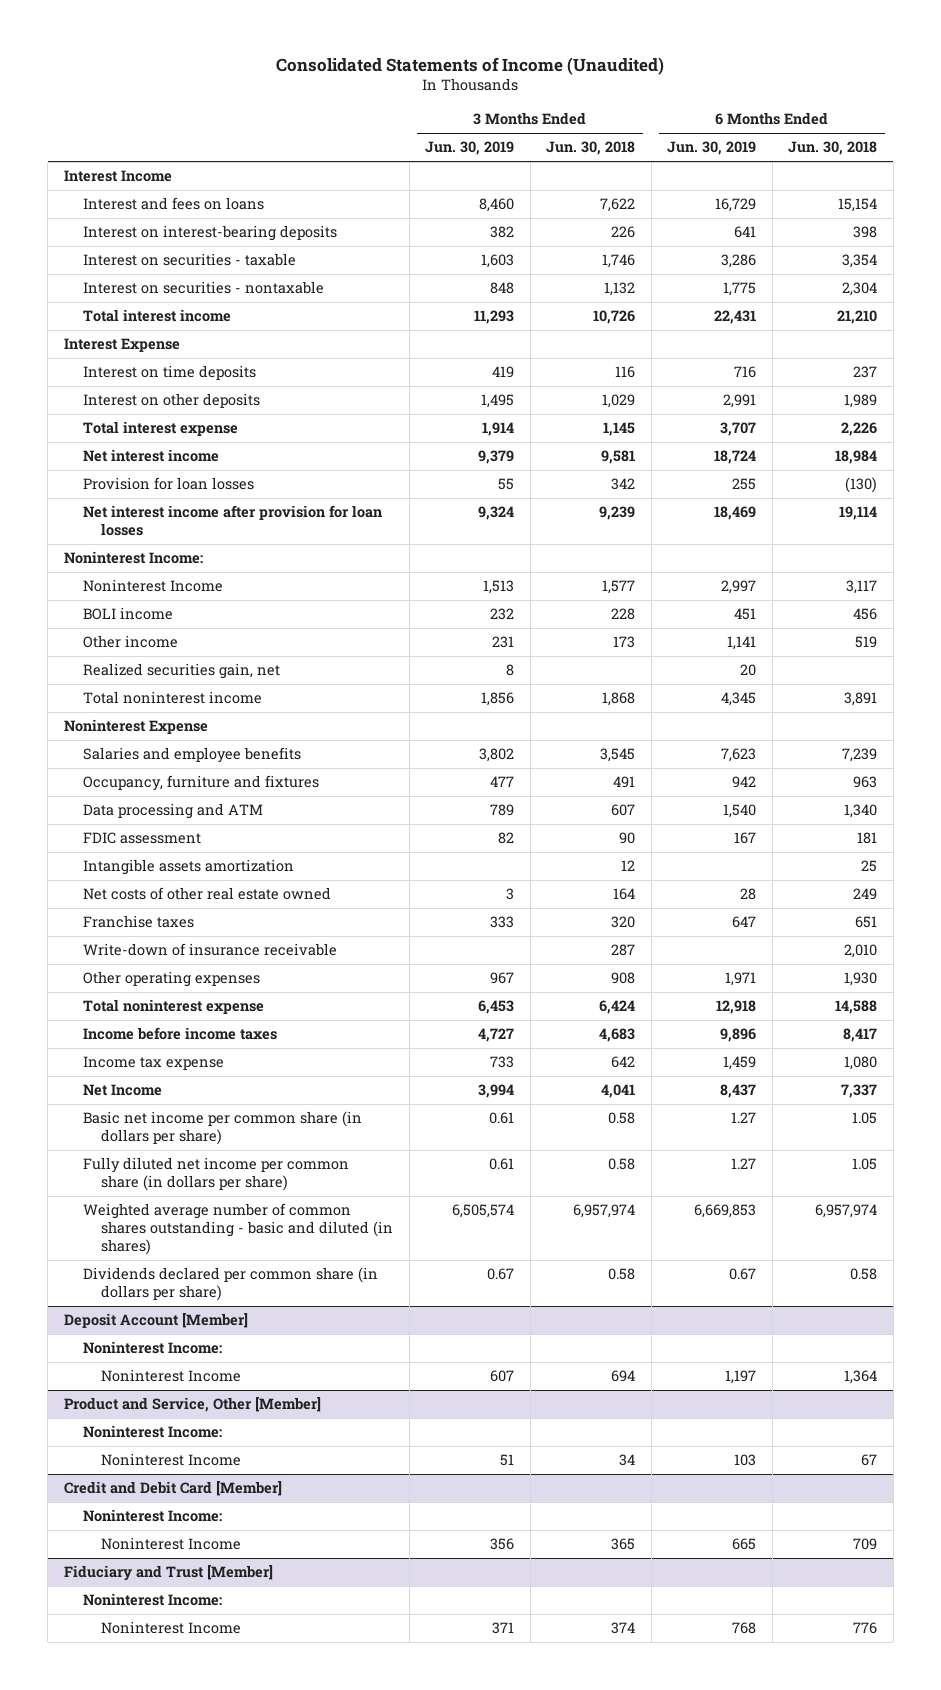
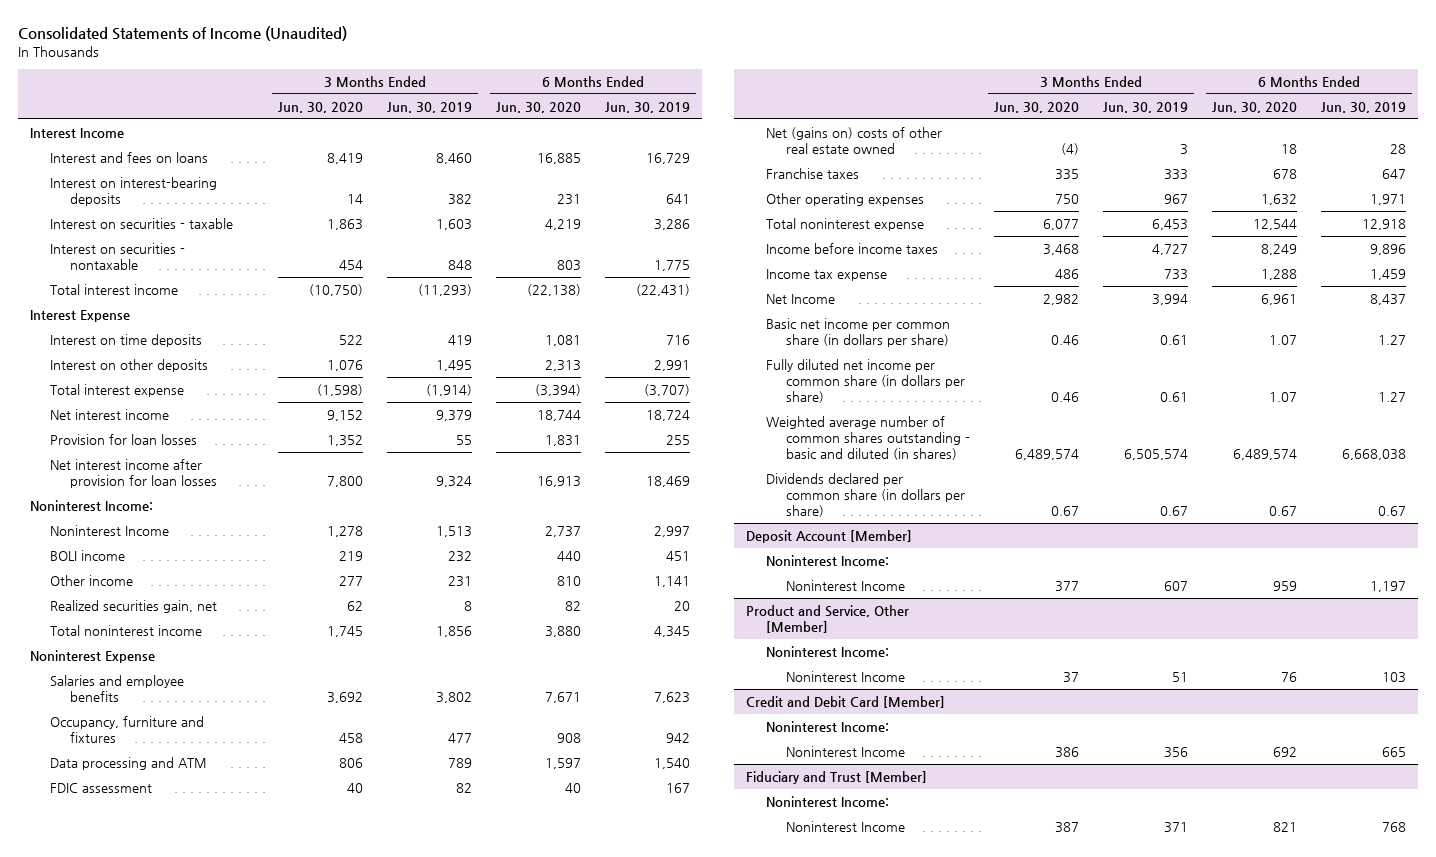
[546,141,636,156] Jun. 30, 2018 -> none
[788,141,878,156] Jun. 30, 2018 -> none
none -> [278,101,364,113] Jun. 30, 2020
none -> [495,101,581,113] Jun. 30, 2020
[474,310,515,325] 11,293 -> [417,284,472,297] (11,293)
[714,310,757,325] 22,431 -> [635,284,690,297] (22,431)
[482,422,515,437] 1,914 -> [425,384,472,397] (1,914)
[720,422,757,437] 3,707 -> [643,384,690,397] (3,707)
[82,859,294,876] Intangible assets amortization -> none
[82,887,331,901] Net costs of other real estate owned -> [766,127,943,155] Net (gains on) costs of other real estate owned
[82,943,337,957] Write-down of insurance receivable -> none
[694,1204,757,1219] 6,669,853 -> [1341,449,1406,461] 6,668,038

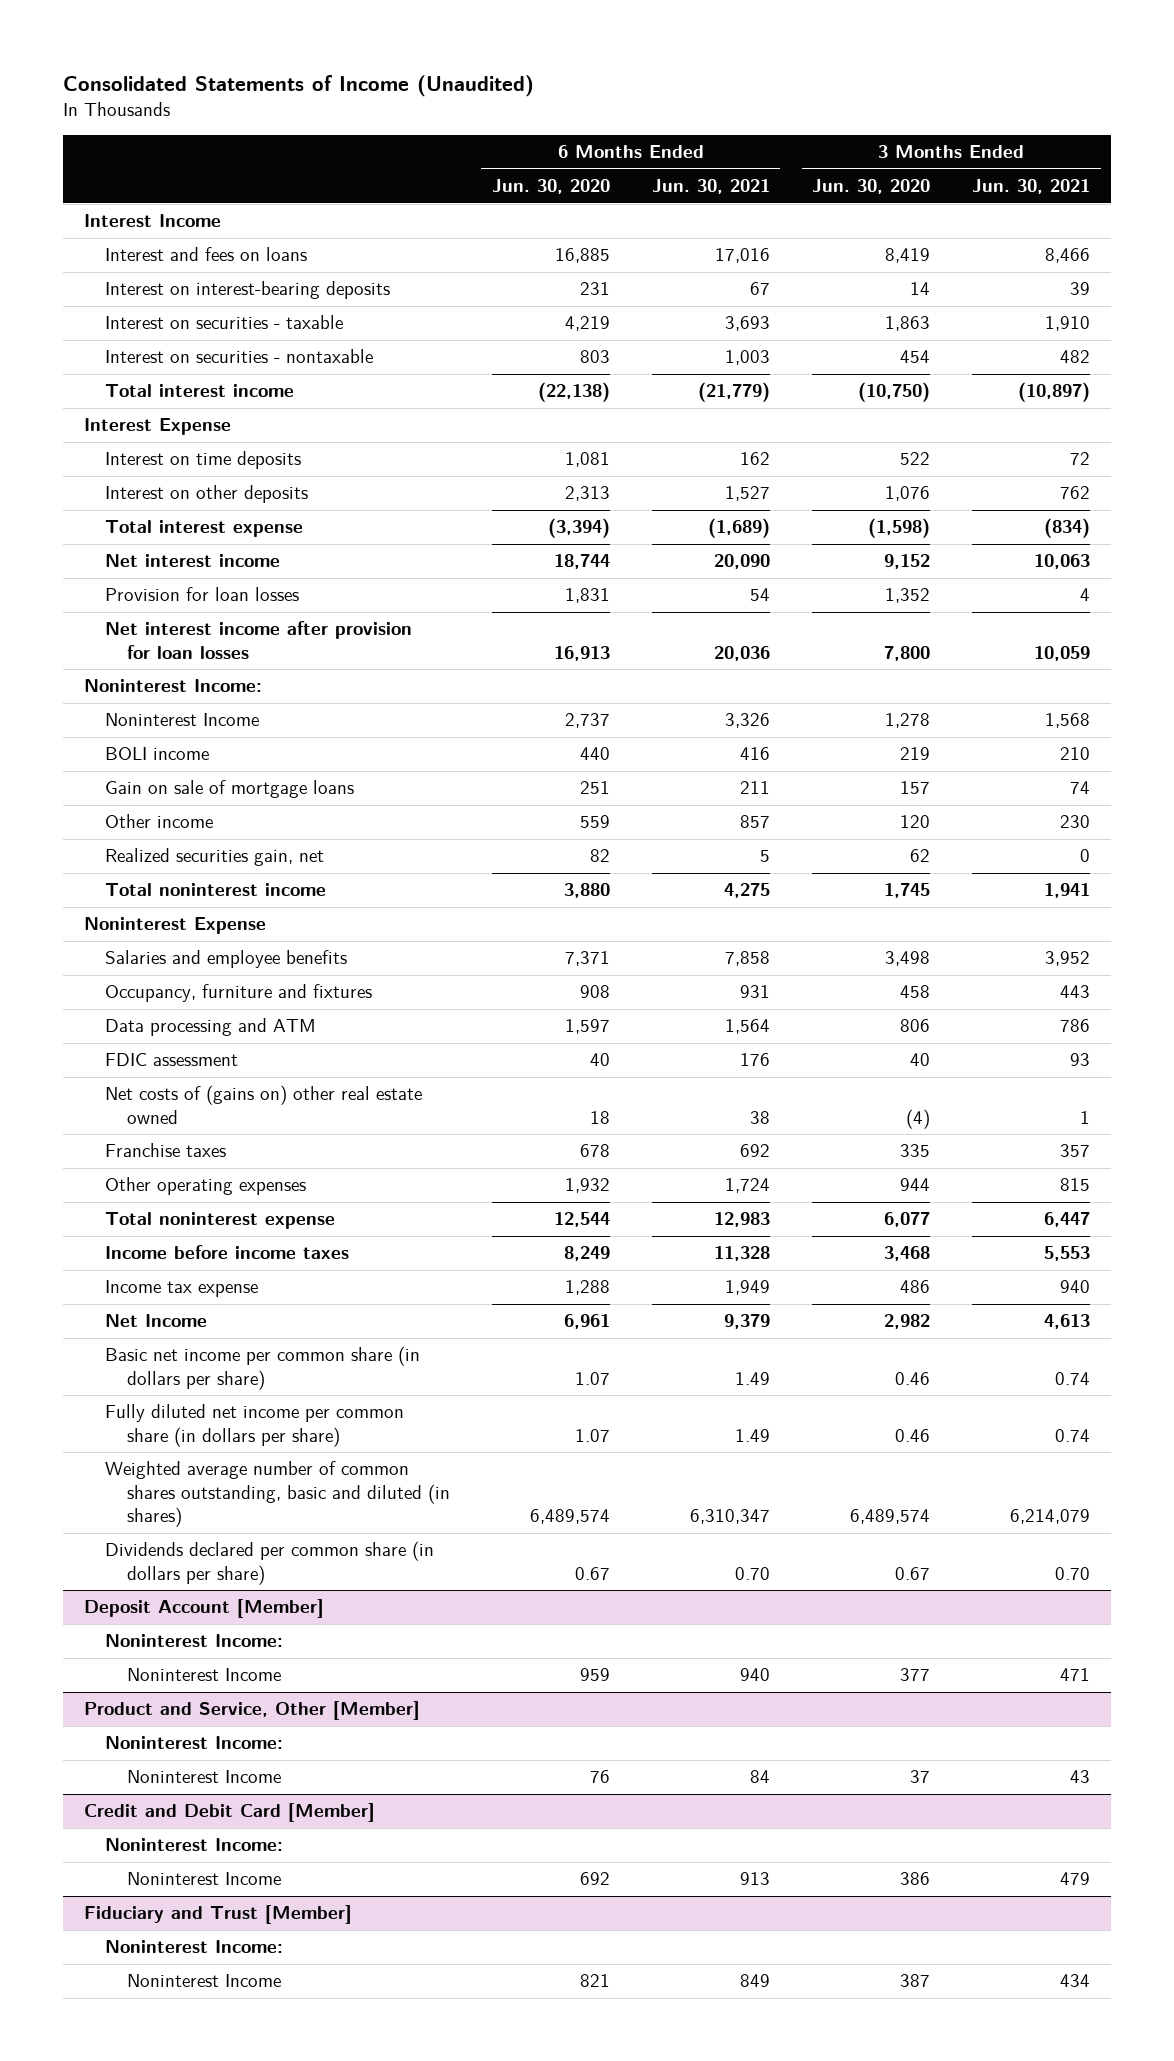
[386,101,472,113] Jun. 30, 2019 -> none
[604,101,690,113] Jun. 30, 2019 -> none
none -> [651,179,770,195] Jun. 30, 2021
none -> [972,179,1091,195] Jun. 30, 2021
none -> [105,780,355,799] Gain on sale of mortgage loans
[339,576,364,587] 277 -> [900,815,931,829] 120
[556,576,581,587] 810 -> [579,815,610,829] 559
[327,692,364,704] 3,692 -> [885,951,931,967] 3,498
[544,692,581,704] 7,671 -> [564,951,610,967] 7,371
[766,127,943,155] Net (gains on) costs of other real estate owned -> [105,1085,423,1124] Net costs of (gains on) other real estate owned
[1055,194,1080,205] 750 -> [900,1178,931,1192] 944
[1260,194,1297,206] 1,632 -> [564,1178,610,1194] 1,932
[766,416,971,461] Weighted average number of common shares outstanding - basic and diluted (in shares) -> [105,1461,450,1528] Weighted average number of common shares outstanding, basic and diluted (in shares)

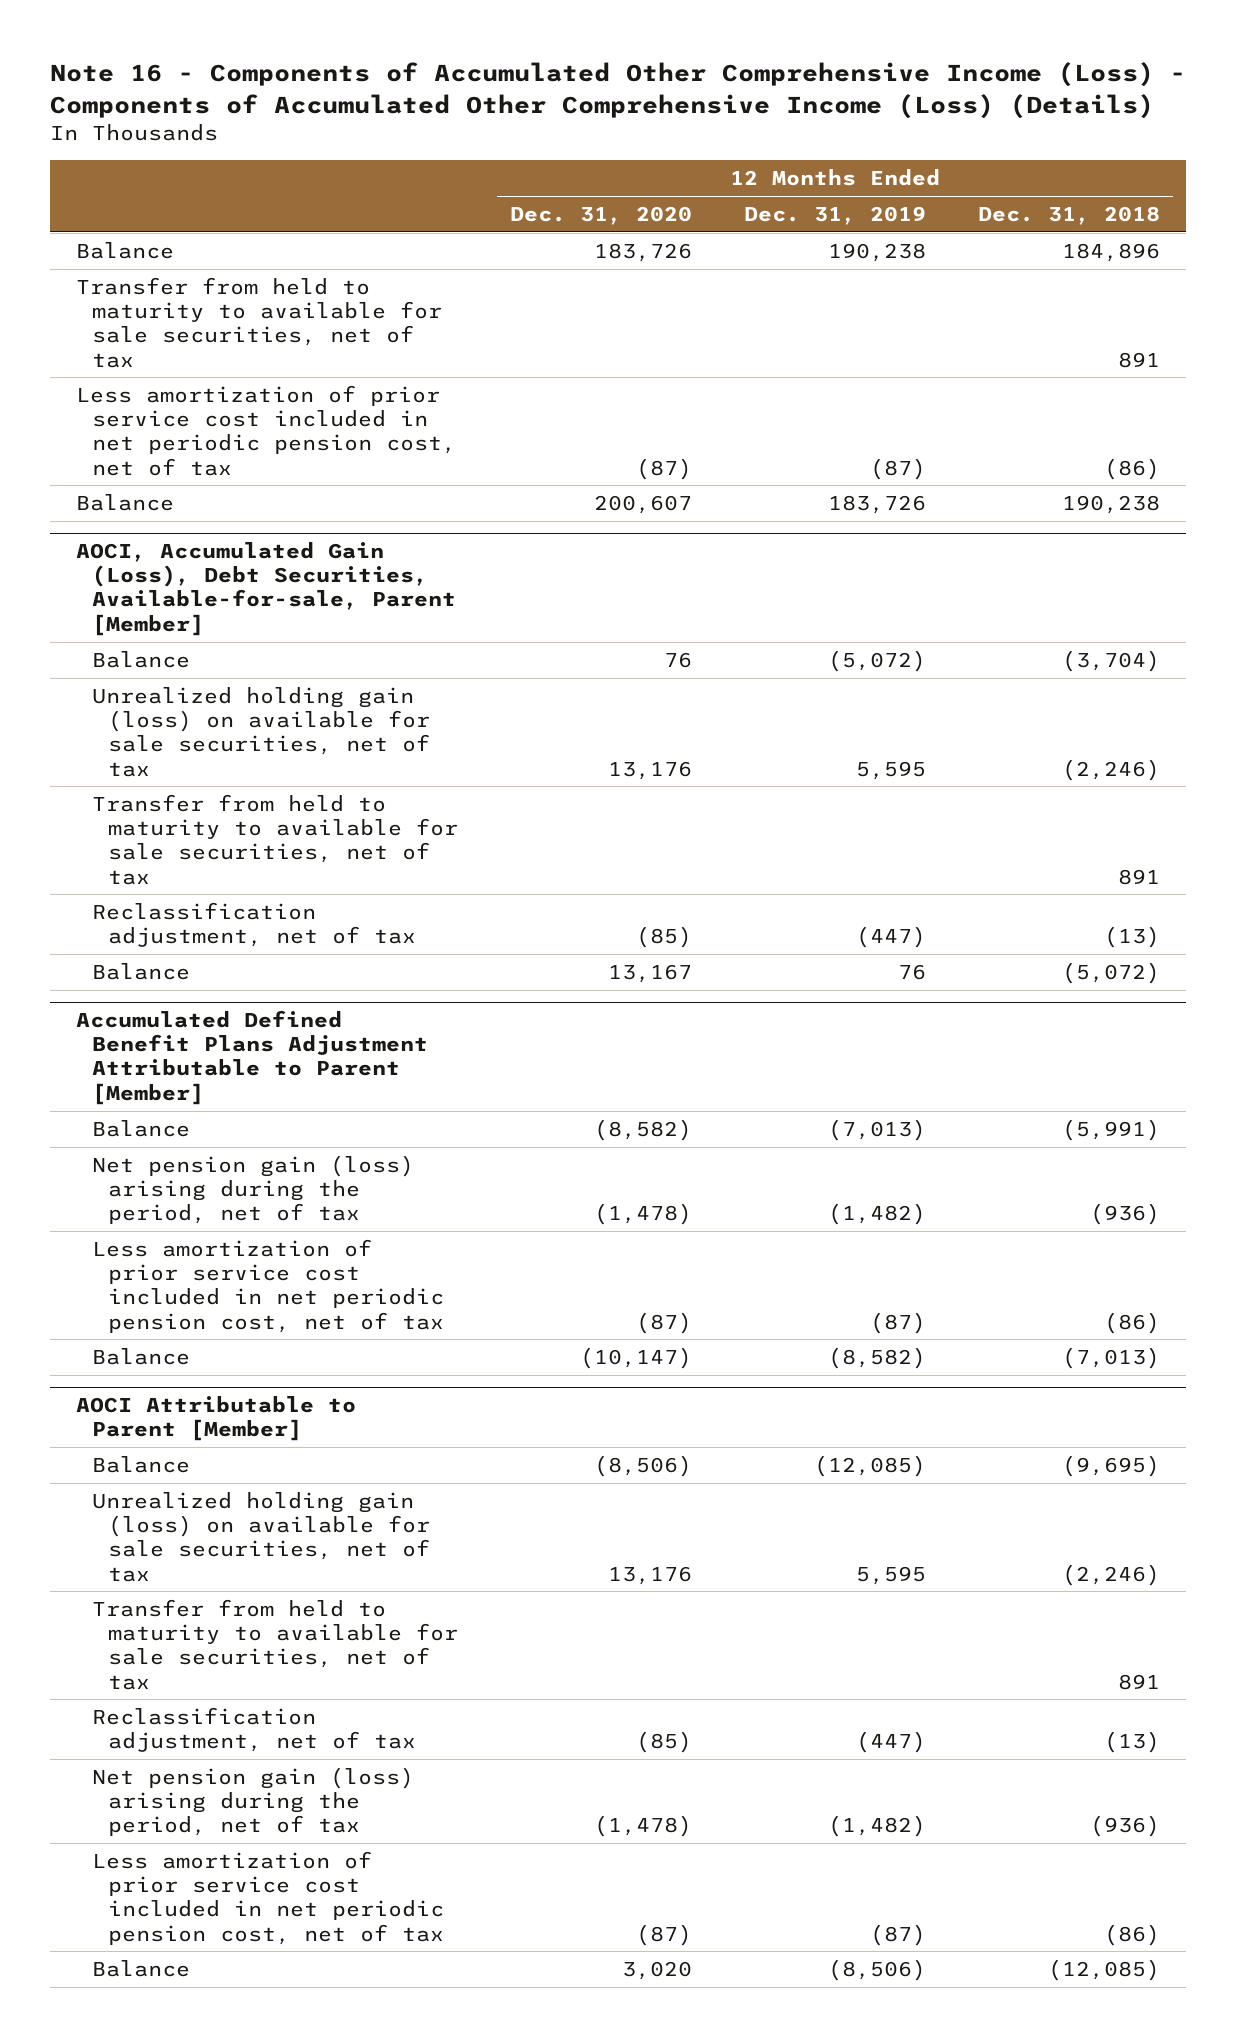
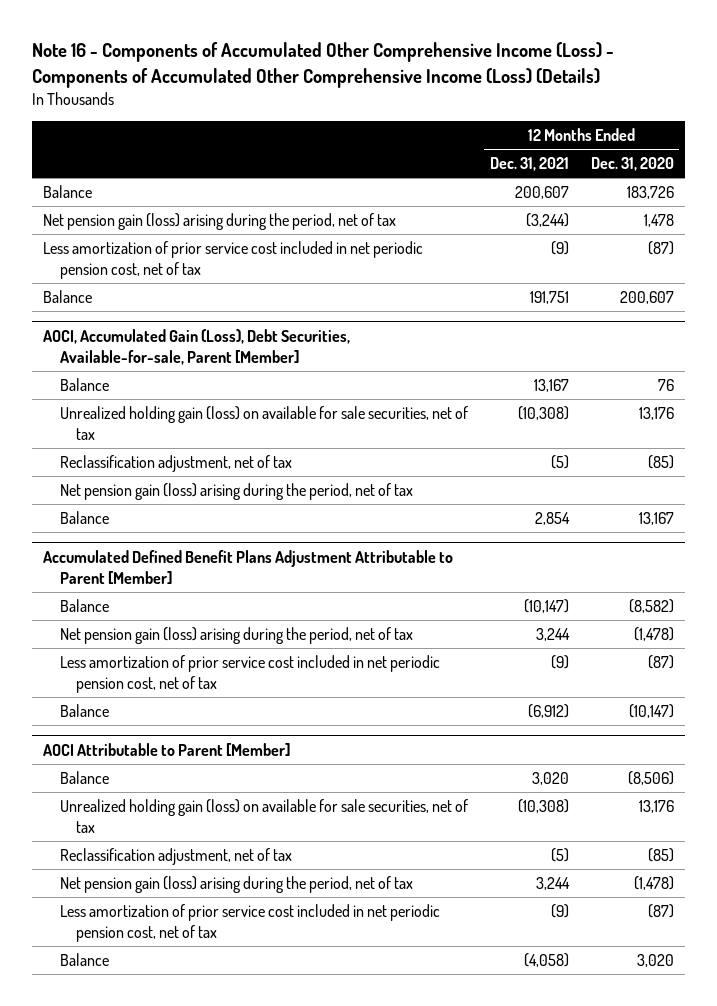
[744,206,927,226] Dec. 31, 2019 -> none
[978,206,1161,226] Dec. 31, 2018 -> none
none -> [489,157,569,172] Dec. 31, 2021
[76,277,442,368] Transfer from held to maturity to available for sale securities, net of tax -> none
none -> [43,213,397,231] Net pension gain (loss) arising during the period, net of tax
[91,794,458,885] Transfer from held to maturity to available for sale securities, net of tax -> none
none -> [59,483,413,501] Net pension gain (loss) arising during the period, net of tax
[91,1599,458,1690] Transfer from held to maturity to available for sale securities, net of tax -> none

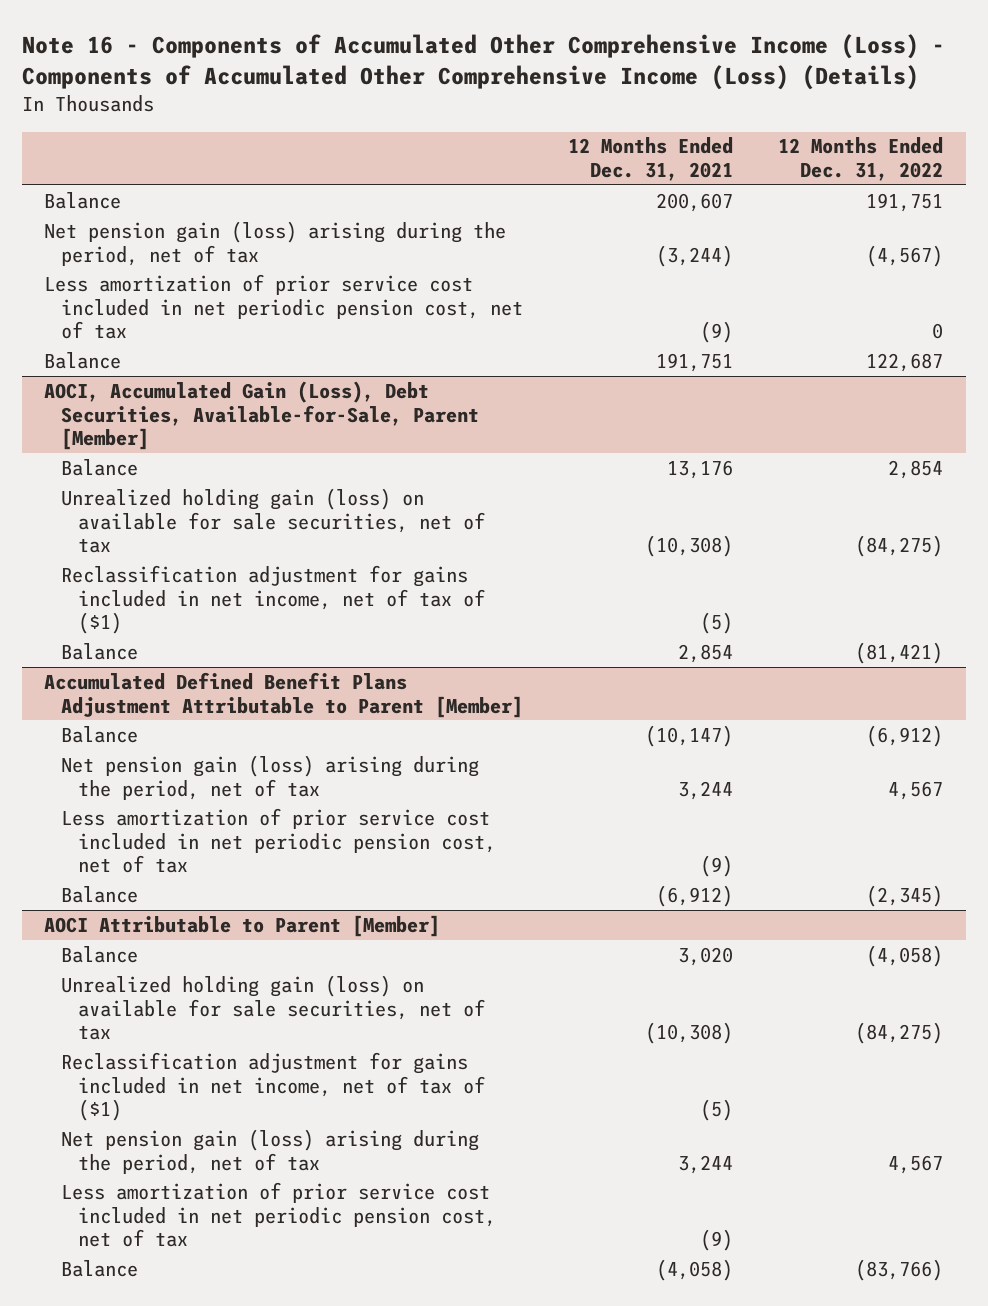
[590,157,674,172] Dec. 31, 2020 -> none
none -> [778,137,944,182] 12 Months Ended Dec. 31, 2022
[43,328,351,365] AOCI, Accumulated Gain (Loss), Debt Securities, Available-for-sale, Parent [Member] -> [44,380,480,451] AOCI, Accumulated Gain (Loss), Debt Securities, Available-for-Sale, Parent [Member]
[533,379,569,393] 13,167 -> [667,459,734,479] 13,176
[59,483,413,501] Net pension gain (loss) arising during the period, net of tax -> none
[59,455,292,473] Reclassification adjustment, net of tax -> [61,564,485,635] Reclassification adjustment for gains included in net income, net of tax of ($1)
[59,848,292,866] Reclassification adjustment, net of tax -> [61,1051,485,1122] Reclassification adjustment for gains included in net income, net of tax of ($1)

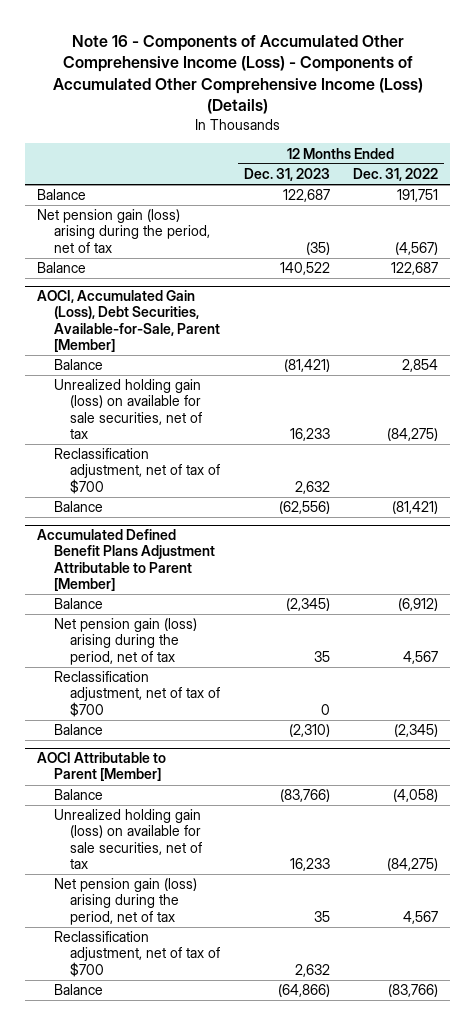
[568,137,734,182] 12 Months Ended Dec. 31, 2021 -> none
none -> [243,167,330,181] Dec. 31, 2023
[44,273,524,340] Less amortization of prior service cost included in net periodic pension cost, net of tax -> none
[61,564,485,635] Reclassification adjustment for gains included in net income, net of tax of ($1) -> [53,448,221,494] Reclassification adjustment, net of tax of $700
[61,807,496,874] Less amortization of prior service cost included in net periodic pension cost, net of tax -> none
none -> [53,671,221,717] Reclassification adjustment, net of tax of $700
[61,1051,485,1122] Reclassification adjustment for gains included in net income, net of tax of ($1) -> none
[61,1181,496,1248] Less amortization of prior service cost included in net periodic pension cost, net of tax -> none
none -> [53,931,221,977] Reclassification adjustment, net of tax of $700

